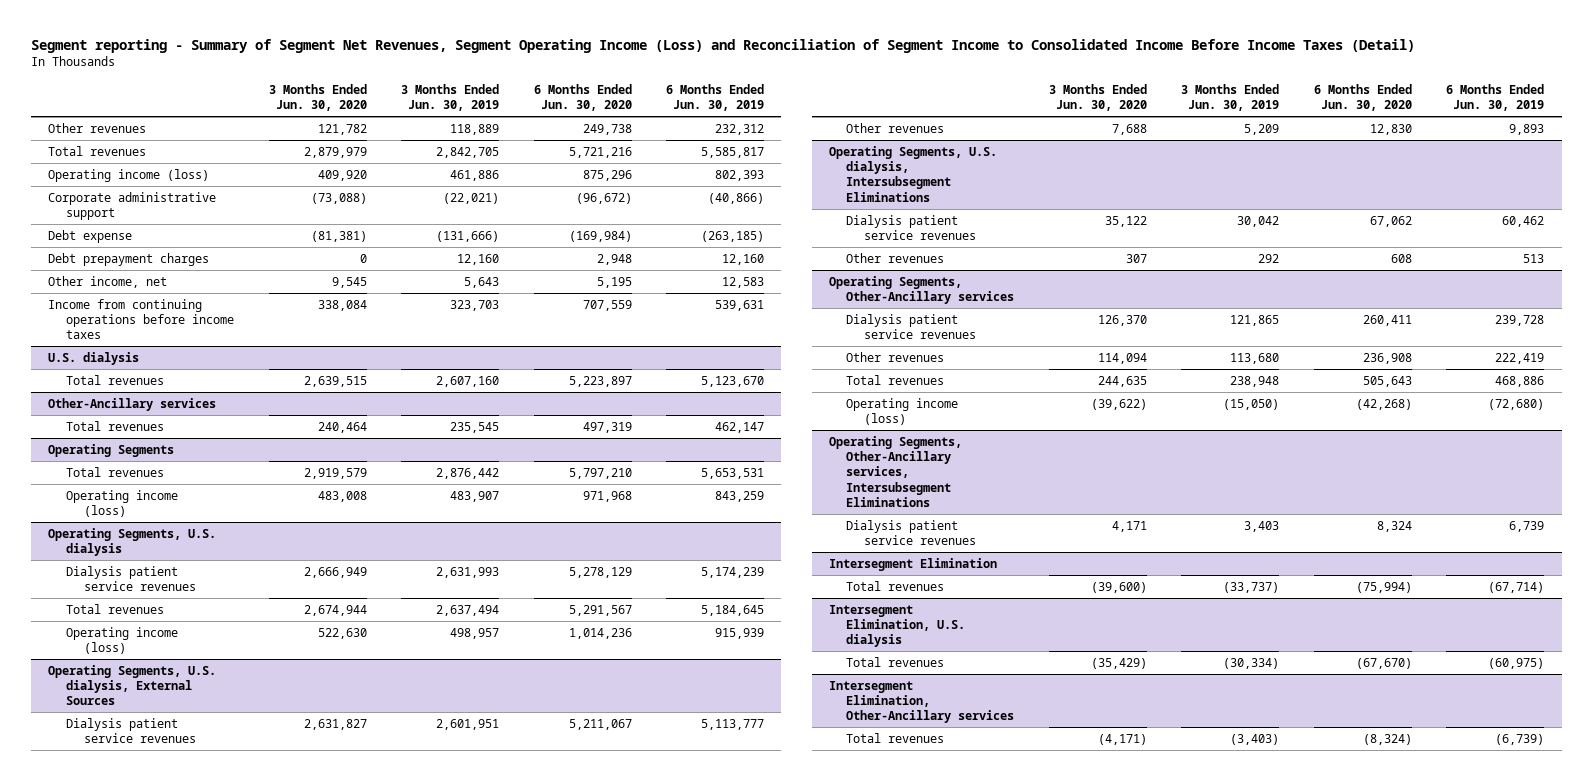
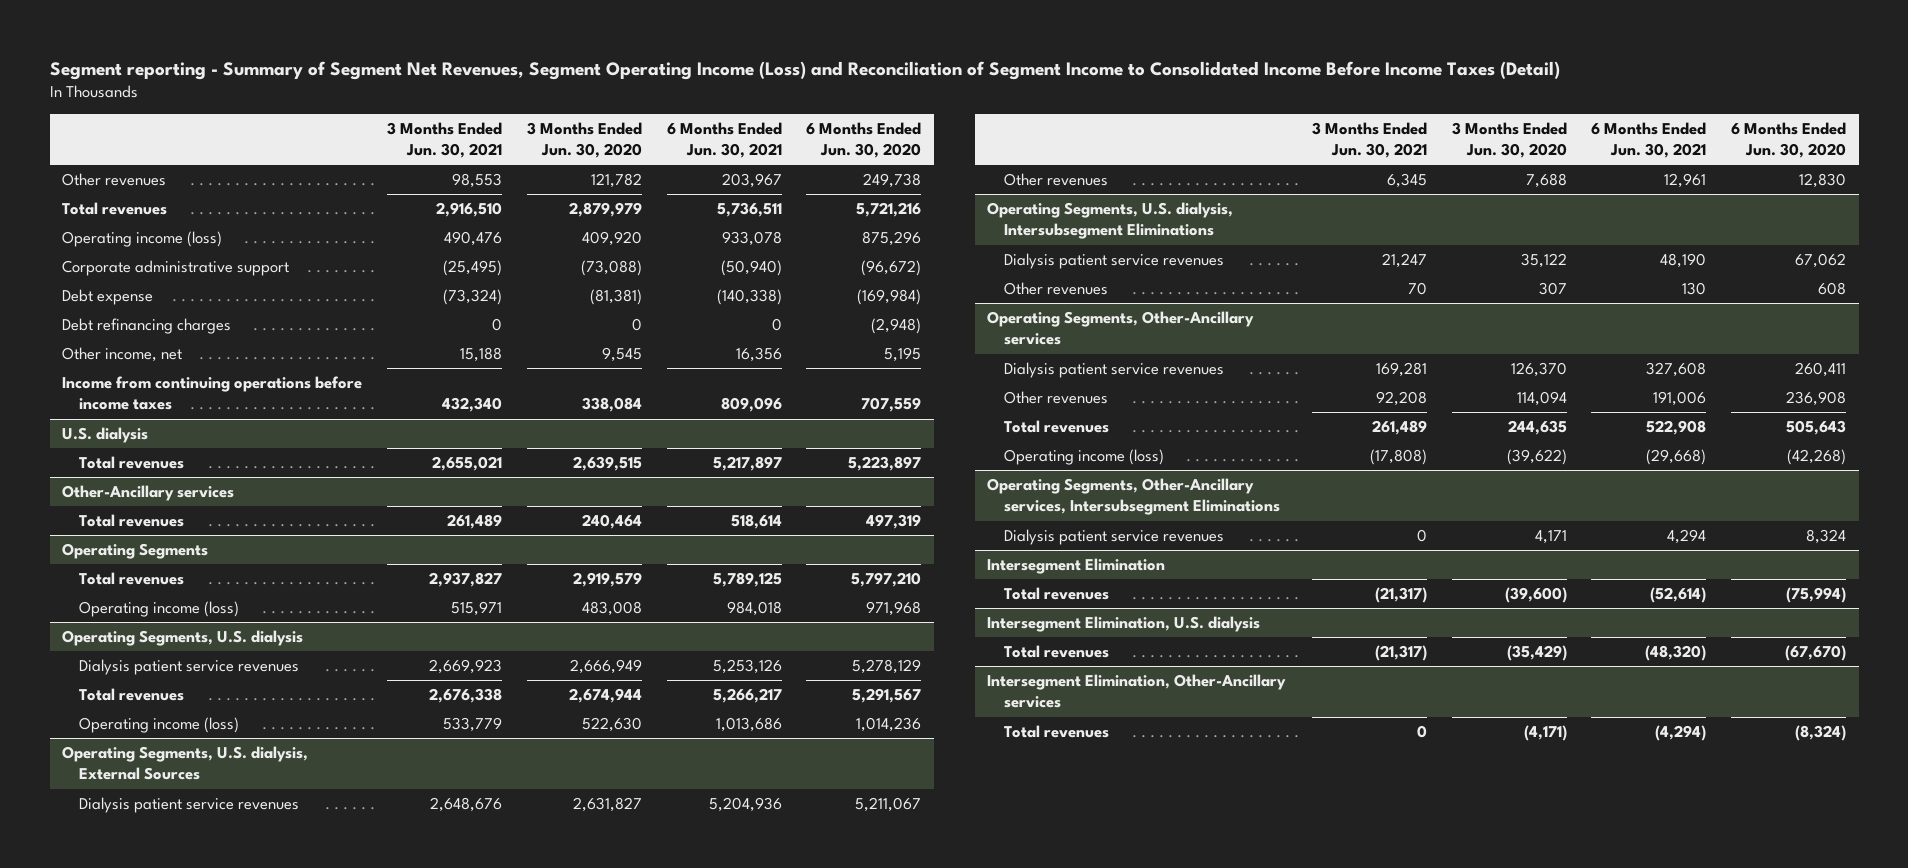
[401,83,500,112] 3 Months Ended Jun. 30, 2019 -> none
[666,83,765,112] 6 Months Ended Jun. 30, 2019 -> none
none -> [386,121,502,159] 3 Months Ended Jun. 30, 2021
none -> [666,121,782,159] 6 Months Ended Jun. 30, 2021
[48,252,210,266] Debt prepayment charges -> [62,318,232,335] Debt refinancing charges
[596,253,632,265] 2,948 -> [871,318,922,335] (2,948)

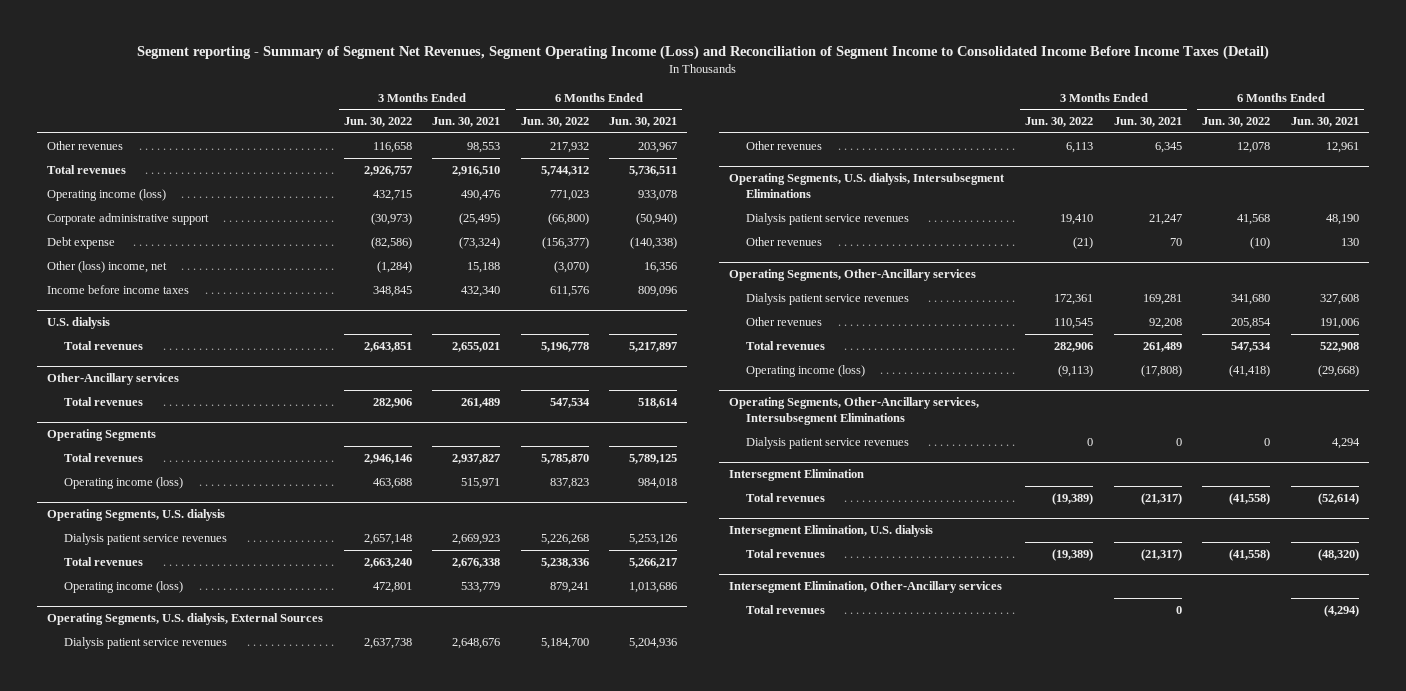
[526,121,642,159] 3 Months Ended Jun. 30, 2020 -> none
[806,121,922,159] 6 Months Ended Jun. 30, 2020 -> none
none -> [343,117,412,128] Jun. 30, 2022
none -> [520,117,589,128] Jun. 30, 2022
[62,318,232,335] Debt refinancing charges -> none
[62,347,183,363] Other income, net -> [47,260,168,273] Other (loss) income, net
[62,376,363,411] Income from continuing operations before income taxes -> [47,284,190,294] Income before income taxes

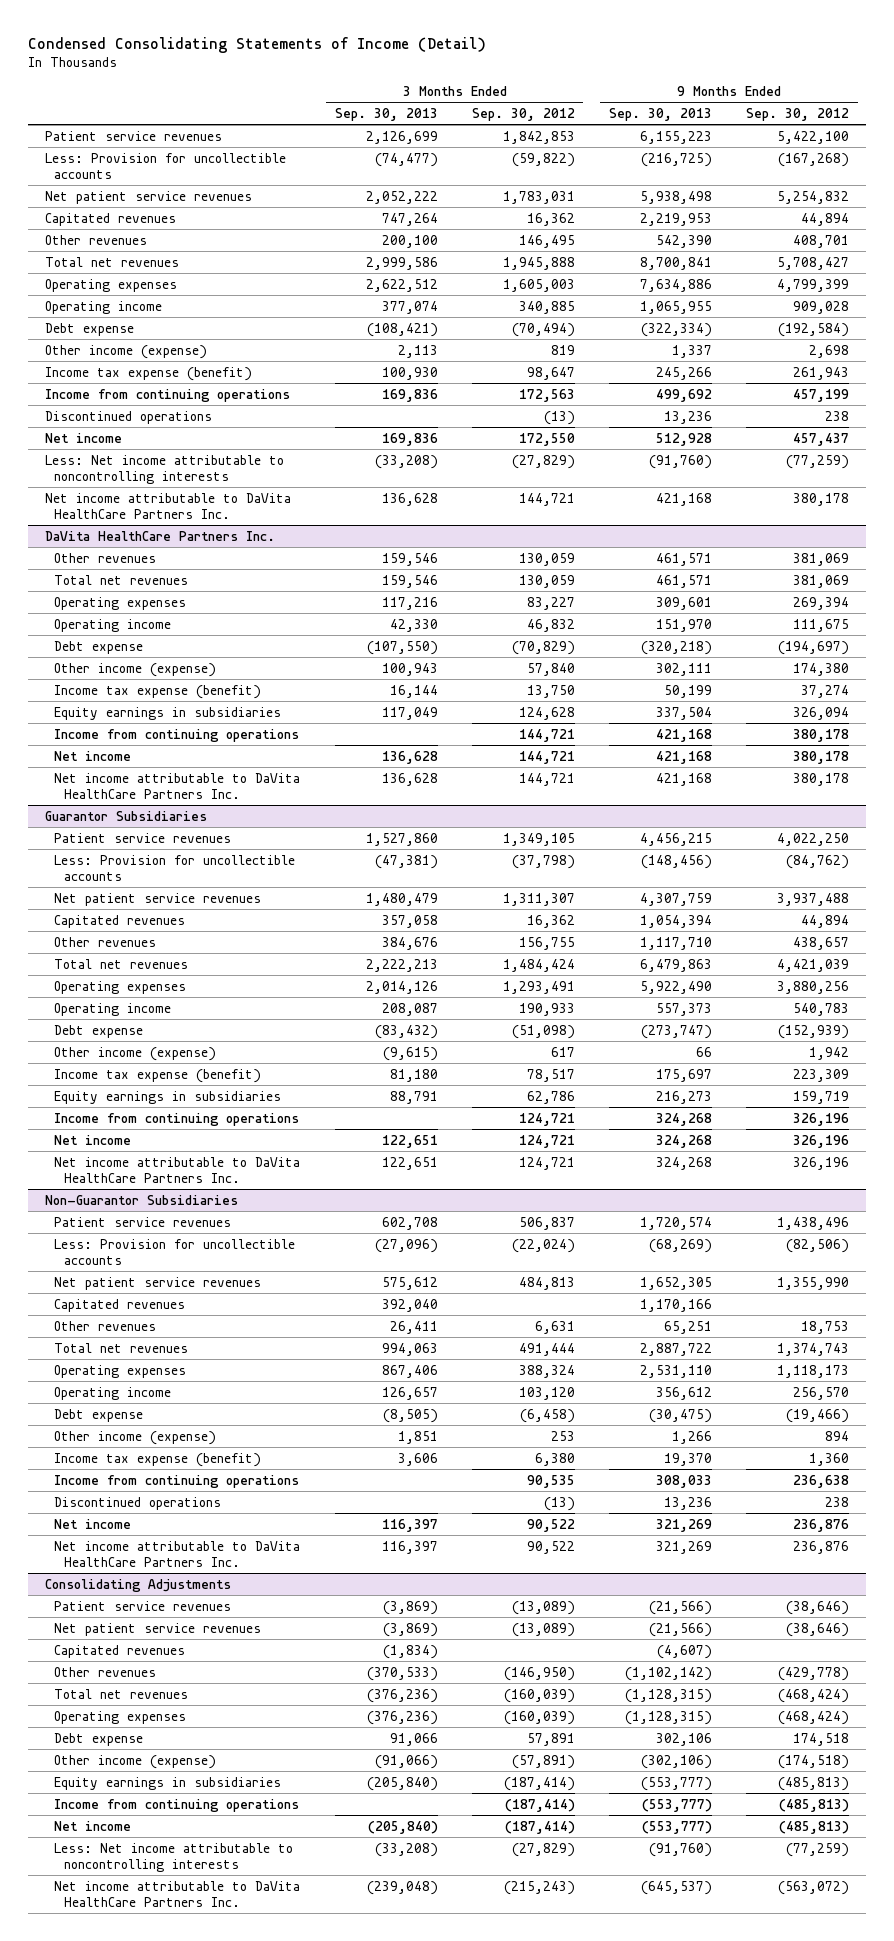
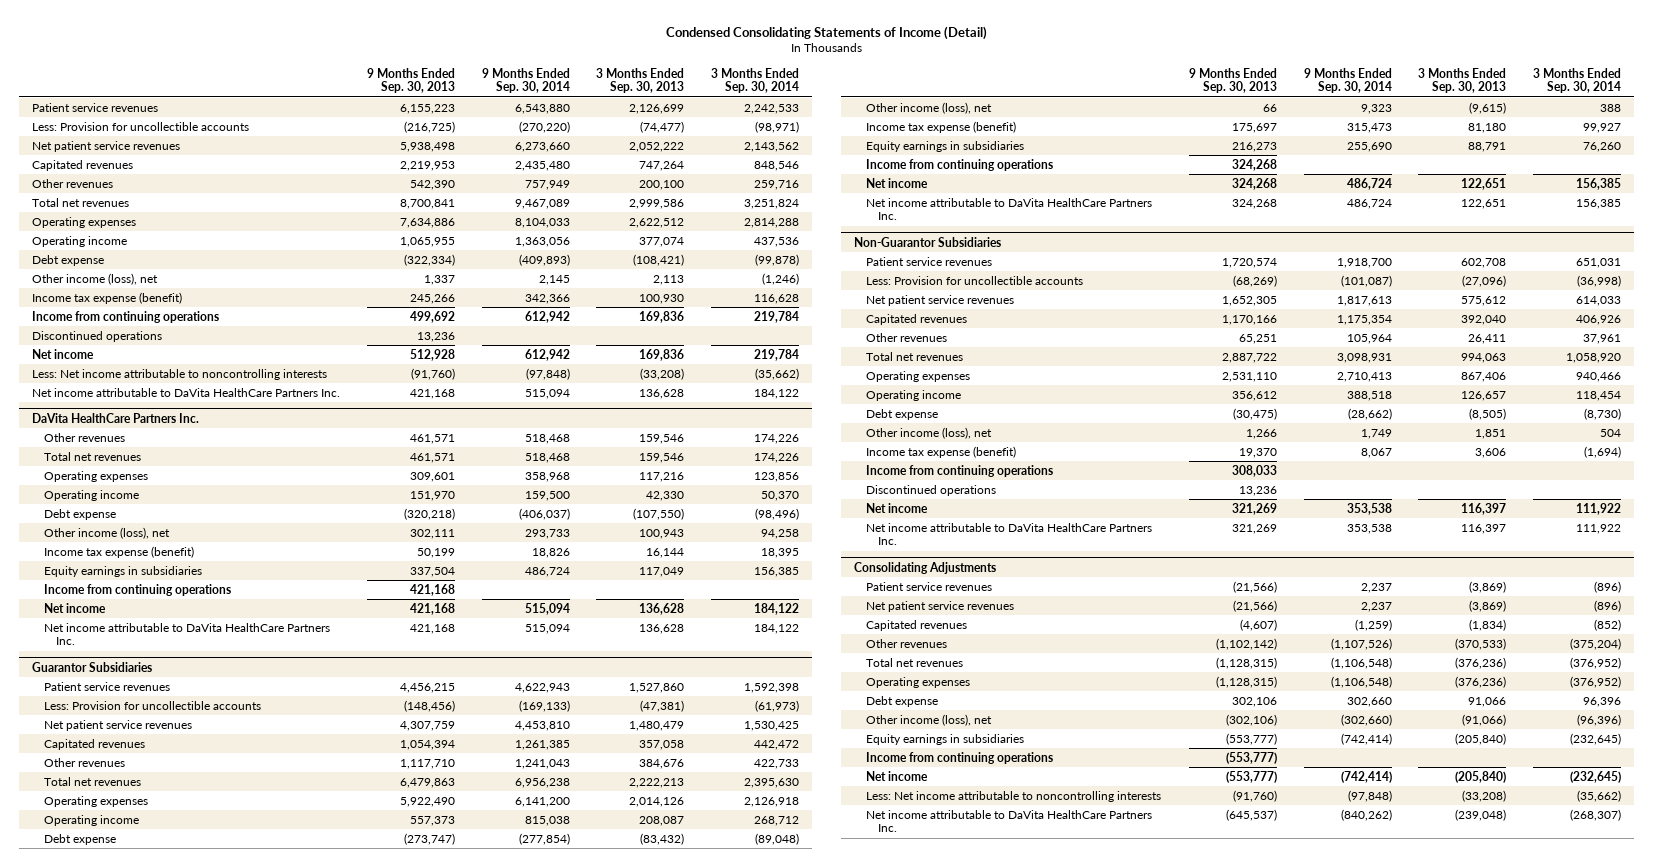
[471,107,575,121] Sep. 30, 2012 -> none
[746,107,850,121] Sep. 30, 2012 -> none
none -> [481,67,570,94] 9 Months Ended Sep. 30, 2014
none -> [711,67,800,94] 3 Months Ended Sep. 30, 2014
[44,344,207,359] Other income (expense) -> [32,272,159,285] Other income (loss), net
[54,662,217,677] Other income (expense) -> [44,526,171,539] Other income (loss), net
[54,1046,217,1061] Other income (expense) -> [866,101,993,114] Other income (loss), net
[54,1430,217,1445] Other income (expense) -> [866,426,993,439] Other income (loss), net
[54,1754,217,1769] Other income (expense) -> [866,713,993,726] Other income (loss), net

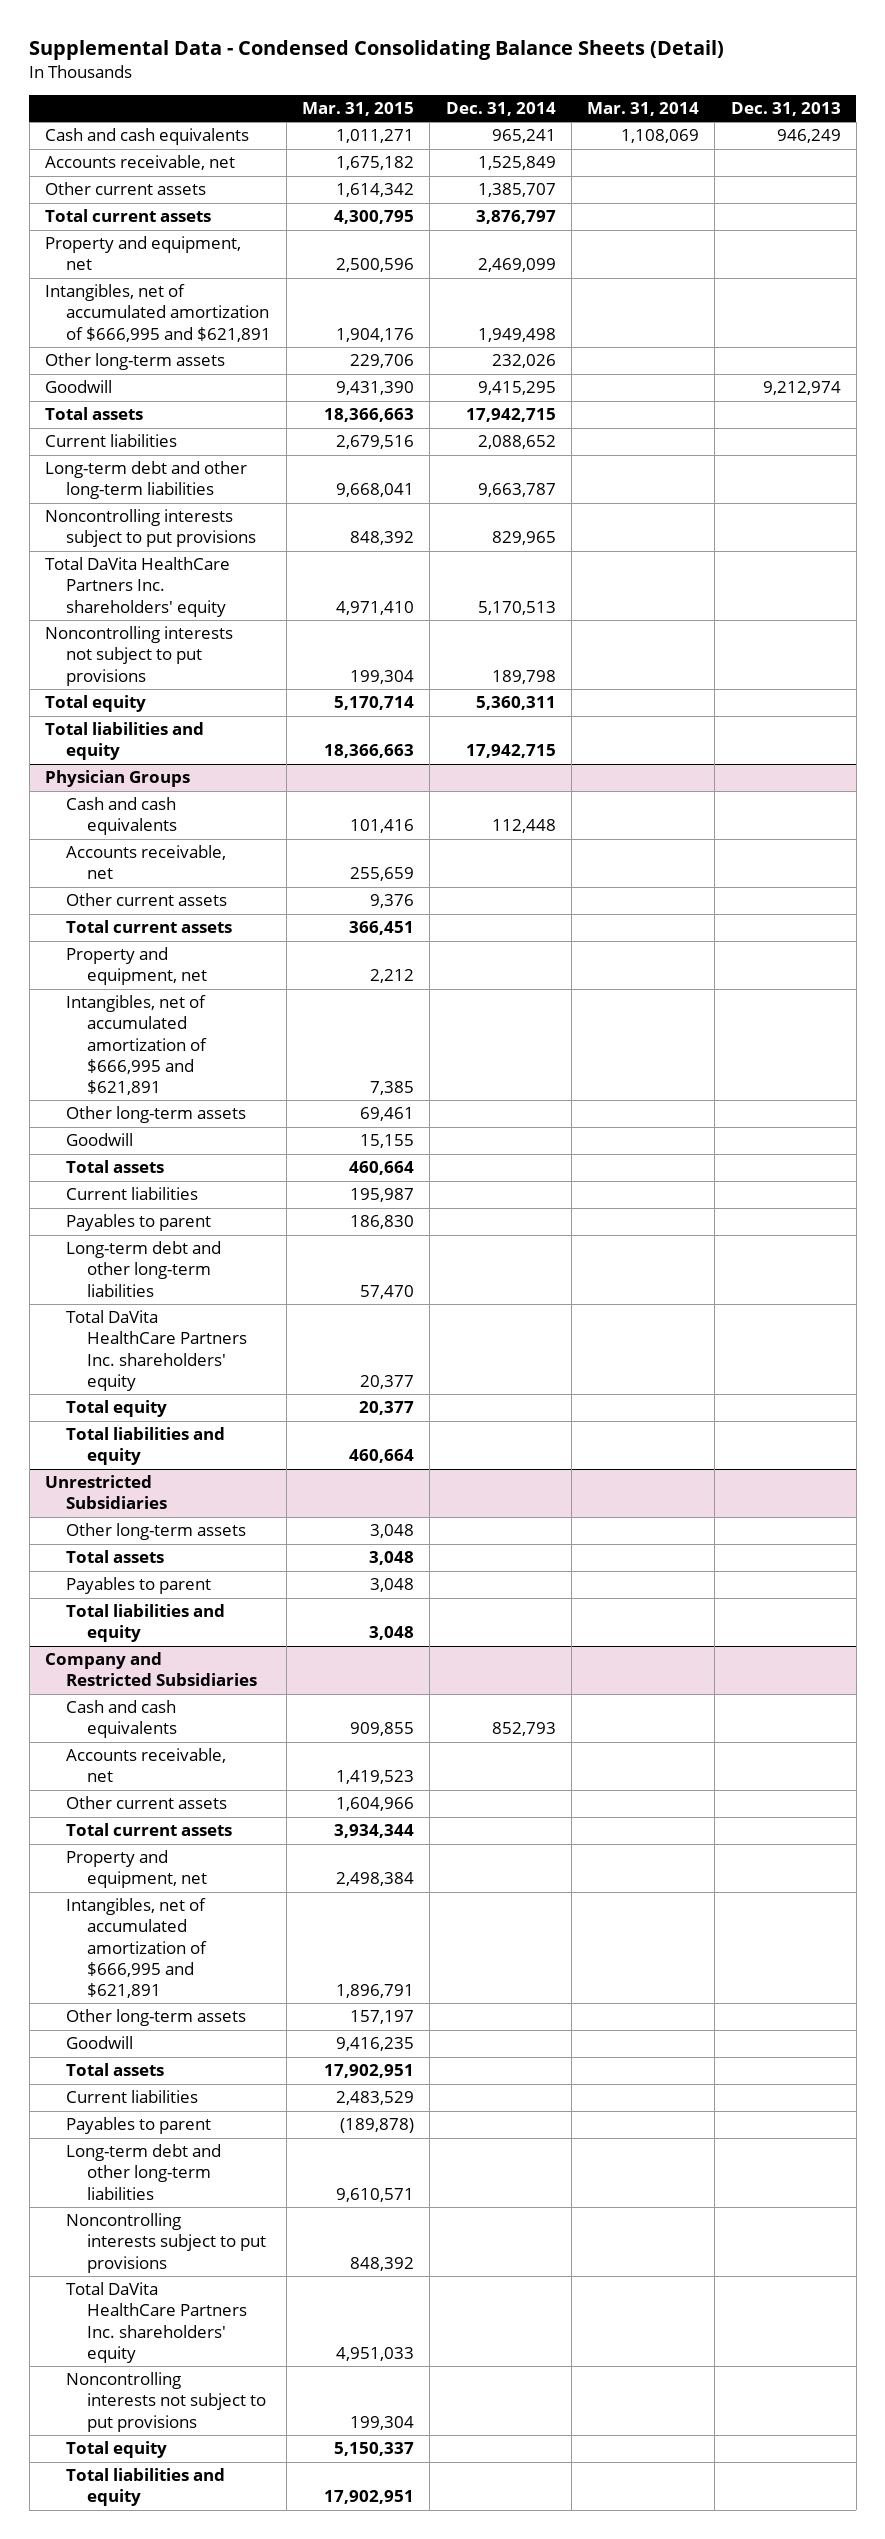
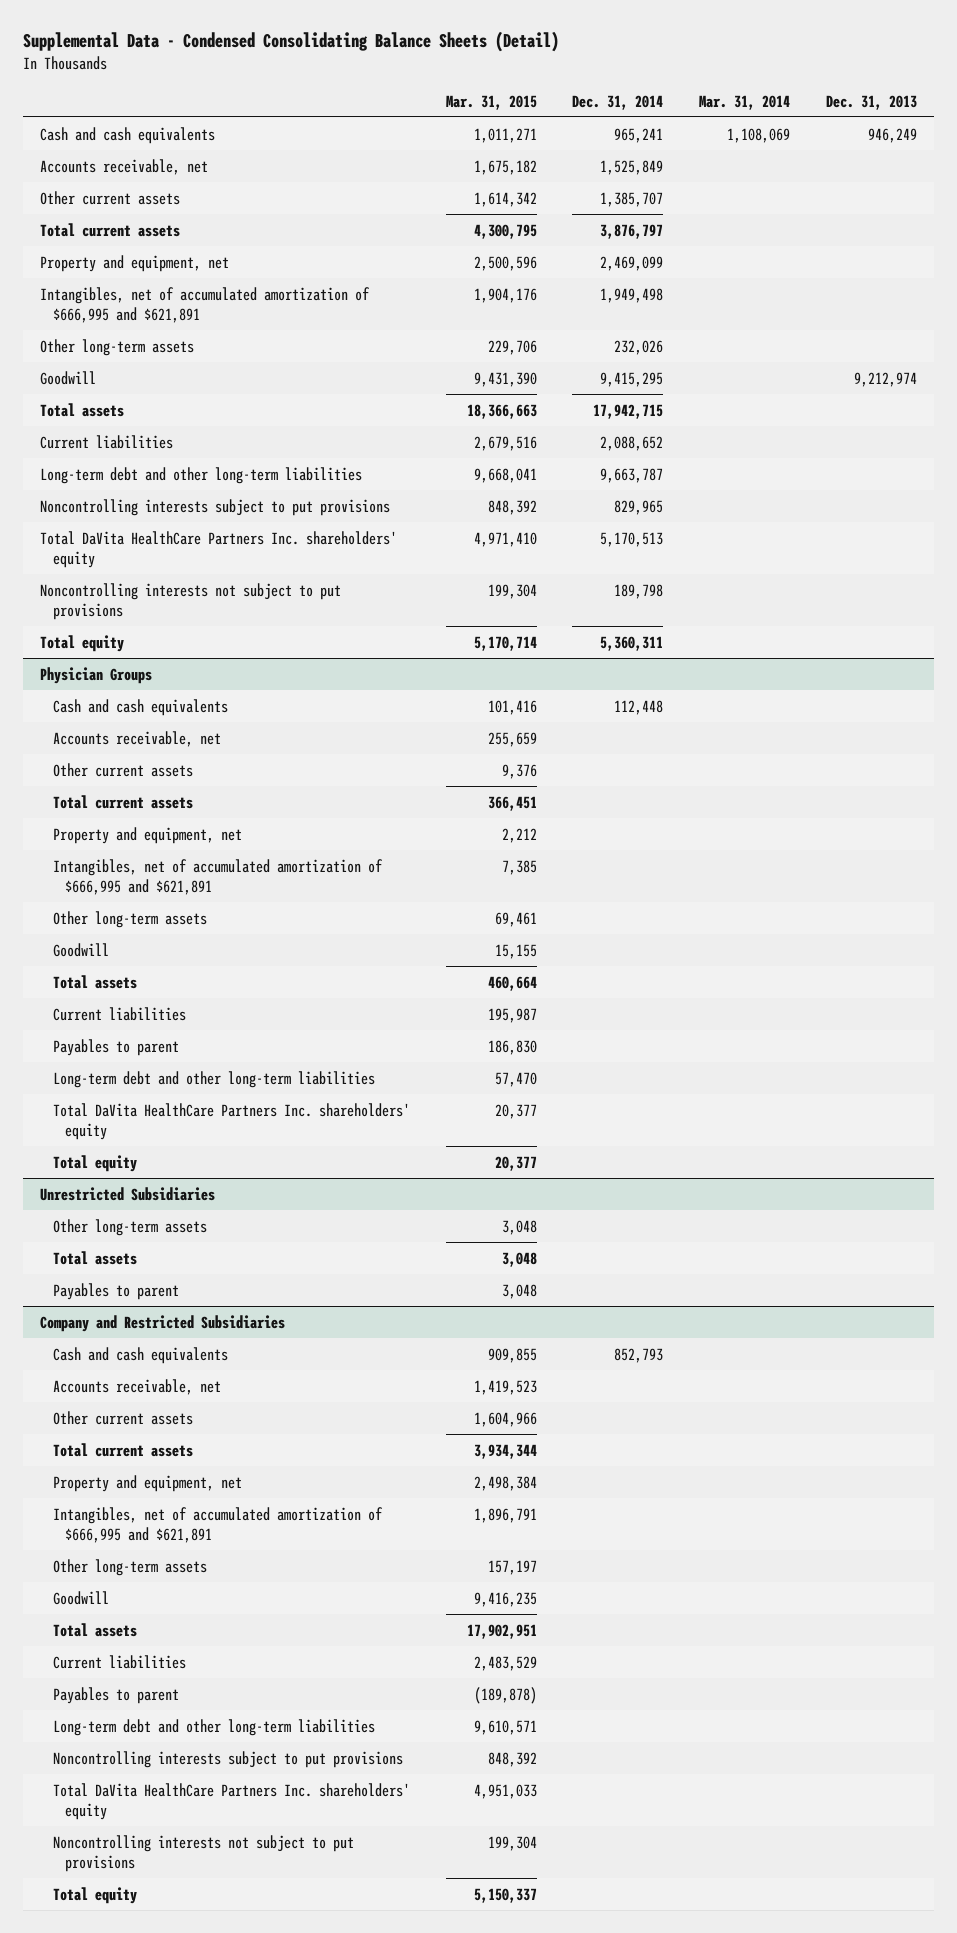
[44,722,204,761] Total liabilities and equity -> none
[65,1427,225,1466] Total liabilities and equity -> none
[65,1604,225,1643] Total liabilities and equity -> none
[65,2468,225,2507] Total liabilities and equity -> none

